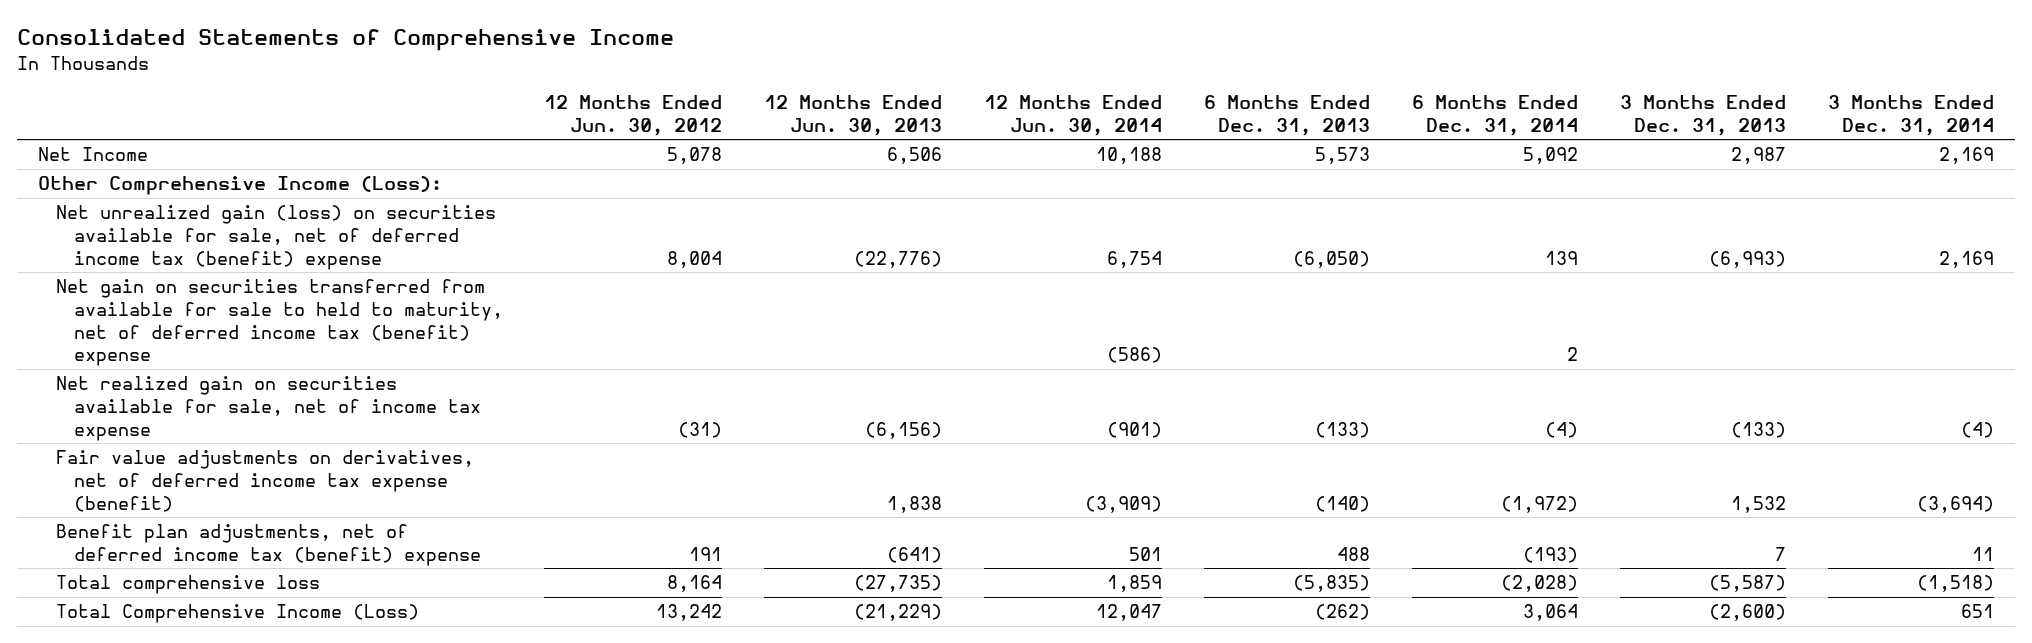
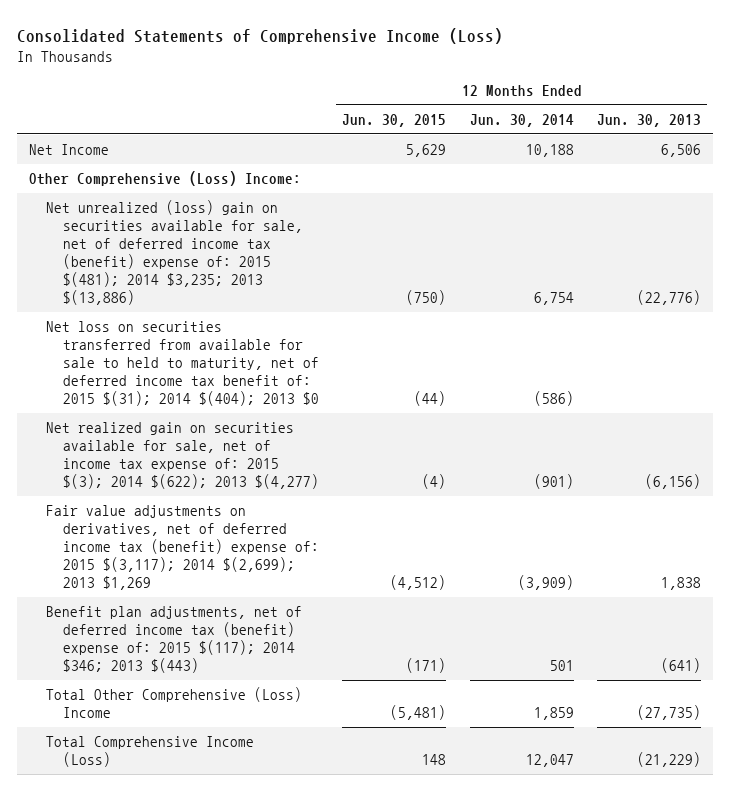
[17,29,675,52] Consolidated Statements of Comprehensive Income -> [17,27,504,44] Consolidated Statements of Comprehensive Income (Loss)
[544,95,723,136] 12 Months Ended Jun. 30, 2012 -> none
[1204,95,1371,136] 6 Months Ended Dec. 31, 2013 -> none
[1411,95,1578,136] 6 Months Ended Dec. 31, 2014 -> none
[1619,95,1786,136] 3 Months Ended Dec. 31, 2013 -> none
[1827,95,1994,136] 3 Months Ended Dec. 31, 2014 -> none
none -> [342,114,447,128] Jun. 30, 2015
[38,176,443,196] Other Comprehensive Income (Loss): -> [29,171,302,187] Other Comprehensive (Loss) Income:
[55,205,496,270] Net unrealized gain (loss) on securities available for sale, net of deferred income tax (benefit) expense -> [45,200,303,306] Net unrealized (loss) gain on securities available for sale, net of deferred income tax (benefit) expense of: 2015 $(481); 2014 $3,235; 2013 $(13,886)
[55,279,503,367] Net gain on securities transferred from available for sale to held to maturity, net of deferred income tax (benefit) expense -> [45,321,319,407] Net loss on securities transferred from available for sale to held to maturity, net of deferred income tax benefit of: 2015 $(31); 2014 $(404); 2013 $0
[55,376,481,441] Net realized gain on securities available for sale, net of income tax expense -> [45,422,319,490] Net realized gain on securities available for sale, net of income tax expense of: 2015 $(3); 2014 $(622); 2013 $(4,277)
[55,450,474,512] Fair value adjustments on derivatives, net of deferred income tax expense (benefit) -> [45,505,319,591] Fair value adjustments on derivatives, net of deferred income tax (benefit) expense of: 2015 $(3,117); 2014 $(2,699); 2013 $1,269
[55,524,481,566] Benefit plan adjustments, net of deferred income tax (benefit) expense -> [45,606,302,674] Benefit plan adjustments, net of deferred income tax (benefit) expense of: 2015 $(117); 2014 $346; 2013 $(443)
[55,575,320,595] Total comprehensive loss -> [45,687,302,719] Total Other Comprehensive (Loss) Income

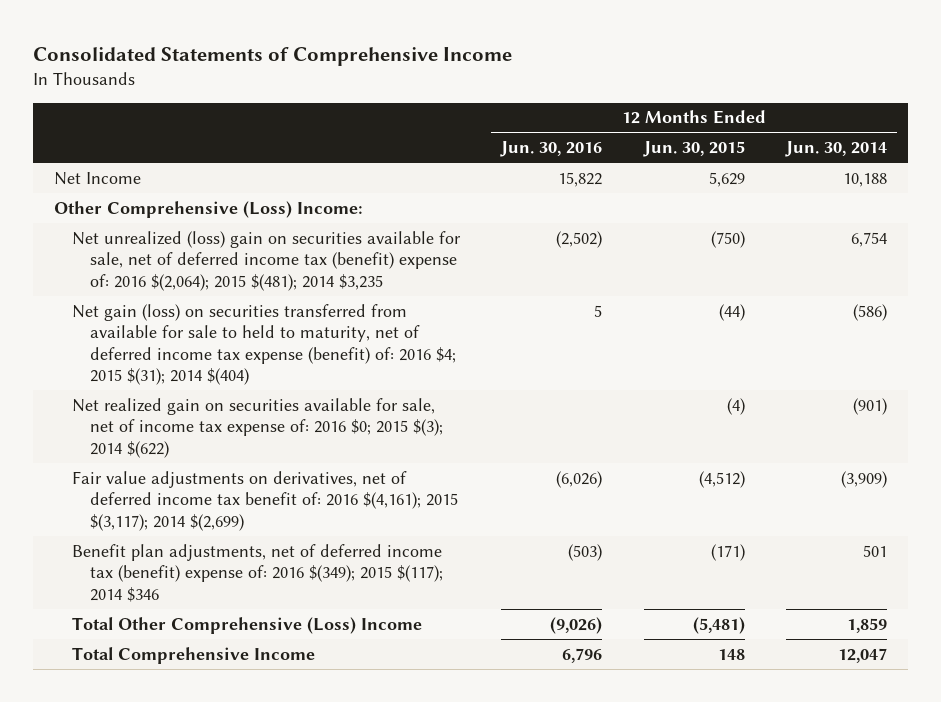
[17,27,504,44] Consolidated Statements of Comprehensive Income (Loss) -> [33,46,513,66] Consolidated Statements of Comprehensive Income
[597,114,702,128] Jun. 30, 2013 -> none
none -> [500,140,603,157] Jun. 30, 2016
[45,200,303,306] Net unrealized (loss) gain on securities available for sale, net of deferred income tax (benefit) expense of: 2015 $(481); 2014 $3,235; 2013 $(13,886) -> [71,230,461,291] Net unrealized (loss) gain on securities available for sale, net of deferred income tax (benefit) expense of: 2016 $(2,064); 2015 $(481); 2014 $3,235
[45,321,319,407] Net loss on securities transferred from available for sale to held to maturity, net of deferred income tax benefit of: 2015 $(31); 2014 $(404); 2013 $0 -> [71,303,456,386] Net gain (loss) on securities transferred from available for sale to held to maturity, net of deferred income tax expense (benefit) of: 2016 $4; 2015 $(31); 2014 $(404)
[45,422,319,490] Net realized gain on securities available for sale, net of income tax expense of: 2015 $(3); 2014 $(622); 2013 $(4,277) -> [71,397,443,458] Net realized gain on securities available for sale, net of income tax expense of: 2016 $0; 2015 $(3); 2014 $(622)
[45,505,319,591] Fair value adjustments on derivatives, net of deferred income tax (benefit) expense of: 2015 $(3,117); 2014 $(2,699); 2013 $1,269 -> [71,470,458,531] Fair value adjustments on derivatives, net of deferred income tax benefit of: 2016 $(4,161); 2015 $(3,117); 2014 $(2,699)
[45,606,302,674] Benefit plan adjustments, net of deferred income tax (benefit) expense of: 2015 $(117); 2014 $346; 2013 $(443) -> [71,543,443,602] Benefit plan adjustments, net of deferred income tax (benefit) expense of: 2016 $(349); 2015 $(117); 2014 $346
[45,736,254,768] Total Comprehensive Income (Loss) -> [71,646,315,664] Total Comprehensive Income

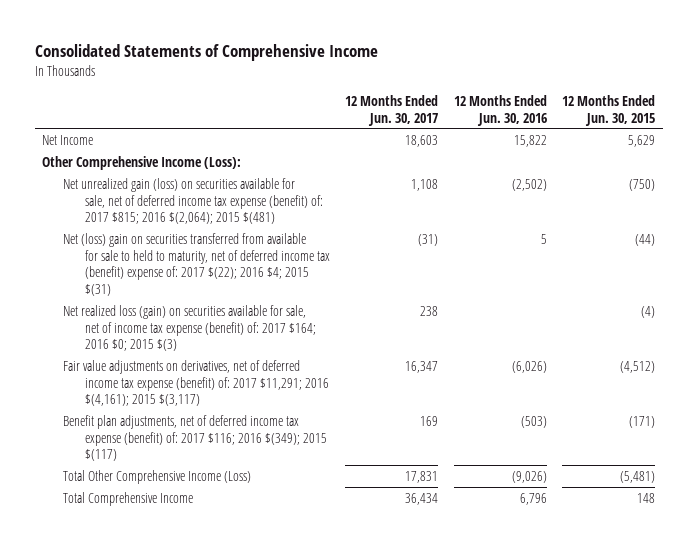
[784,140,887,157] Jun. 30, 2014 -> none
none -> [345,94,439,126] 12 Months Ended Jun. 30, 2017
[53,200,363,218] Other Comprehensive (Loss) Income: -> [42,155,242,170] Other Comprehensive Income (Loss):
[71,230,461,291] Net unrealized (loss) gain on securities available for sale, net of deferred income tax (benefit) expense of: 2016 $(2,064); 2015 $(481); 2014 $3,235 -> [63,177,323,225] Net unrealized gain (loss) on securities available for sale, net of deferred income tax expense (benefit) of: 2017 $815; 2016 $(2,064); 2015 $(481)
[71,303,456,386] Net gain (loss) on securities transferred from available for sale to held to maturity, net of deferred income tax expense (benefit) of: 2016 $4; 2015 $(31); 2014 $(404) -> [63,232,330,297] Net (loss) gain on securities transferred from available for sale to held to maturity, net of deferred income tax (benefit) expense of: 2017 $(22); 2016 $4; 2015 $(31)
[71,397,443,458] Net realized gain on securities available for sale, net of income tax expense of: 2016 $0; 2015 $(3); 2014 $(622) -> [63,304,316,352] Net realized loss (gain) on securities available for sale, net of income tax expense (benefit) of: 2017 $164; 2016 $0; 2015 $(3)
[71,470,458,531] Fair value adjustments on derivatives, net of deferred income tax benefit of: 2016 $(4,161); 2015 $(3,117); 2014 $(2,699) -> [63,359,329,407] Fair value adjustments on derivatives, net of deferred income tax expense (benefit) of: 2017 $11,291; 2016 $(4,161); 2015 $(3,117)
[71,543,443,602] Benefit plan adjustments, net of deferred income tax (benefit) expense of: 2016 $(349); 2015 $(117); 2014 $346 -> [63,414,327,462] Benefit plan adjustments, net of deferred income tax expense (benefit) of: 2017 $116; 2016 $(349); 2015 $(117)
[71,616,422,634] Total Other Comprehensive (Loss) Income -> [63,469,252,484] Total Other Comprehensive Income (Loss)

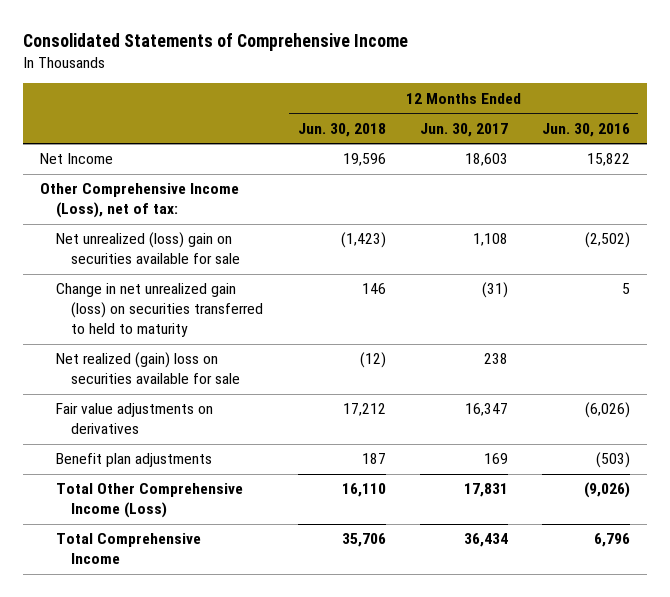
[562,94,656,126] 12 Months Ended Jun. 30, 2015 -> none
none -> [297,122,386,137] Jun. 30, 2018
[42,155,242,170] Other Comprehensive Income (Loss): -> [40,183,240,219] Other Comprehensive Income (Loss), net of tax:
[63,177,323,225] Net unrealized gain (loss) on securities available for sale, net of deferred income tax expense (benefit) of: 2017 $815; 2016 $(2,064); 2015 $(481) -> [55,232,241,265] Net unrealized (loss) gain on securities available for sale
[63,232,330,297] Net (loss) gain on securities transferred from available for sale to held to maturity, net of deferred income tax (benefit) expense of: 2017 $(22); 2016 $4; 2015 $(31) -> [55,283,264,338] Change in net unrealized gain (loss) on securities transferred to held to maturity
[63,304,316,352] Net realized loss (gain) on securities available for sale, net of income tax expense (benefit) of: 2017 $164; 2016 $0; 2015 $(3) -> [55,352,241,385] Net realized (gain) loss on securities available for sale
[63,359,329,407] Fair value adjustments on derivatives, net of deferred income tax expense (benefit) of: 2017 $11,291; 2016 $(4,161); 2015 $(3,117) -> [55,403,213,435] Fair value adjustments on derivatives
[63,414,327,462] Benefit plan adjustments, net of deferred income tax expense (benefit) of: 2017 $116; 2016 $(349); 2015 $(117) -> [55,453,212,468] Benefit plan adjustments

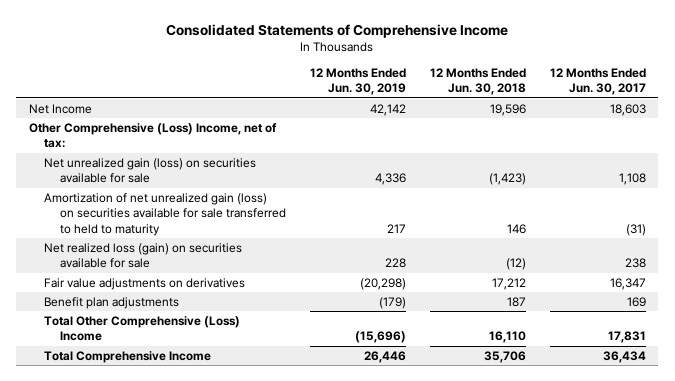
[541,122,630,137] Jun. 30, 2016 -> none
none -> [310,68,407,96] 12 Months Ended Jun. 30, 2019
[40,183,240,219] Other Comprehensive Income (Loss), net of tax: -> [28,122,277,149] Other Comprehensive (Loss) Income, net of tax:
[55,232,241,265] Net unrealized (loss) gain on securities available for sale -> [44,157,257,184] Net unrealized gain (loss) on securities available for sale
[55,283,264,338] Change in net unrealized gain (loss) on securities transferred to held to maturity -> [44,192,287,236] Amortization of net unrealized gain (loss) on securities available for sale transferred to held to maturity
[55,352,241,385] Net realized (gain) loss on securities available for sale -> [44,242,243,269] Net realized loss (gain) on securities available for sale
[55,483,243,519] Total Other Comprehensive Income (Loss) -> [44,315,241,342] Total Other Comprehensive (Loss) Income

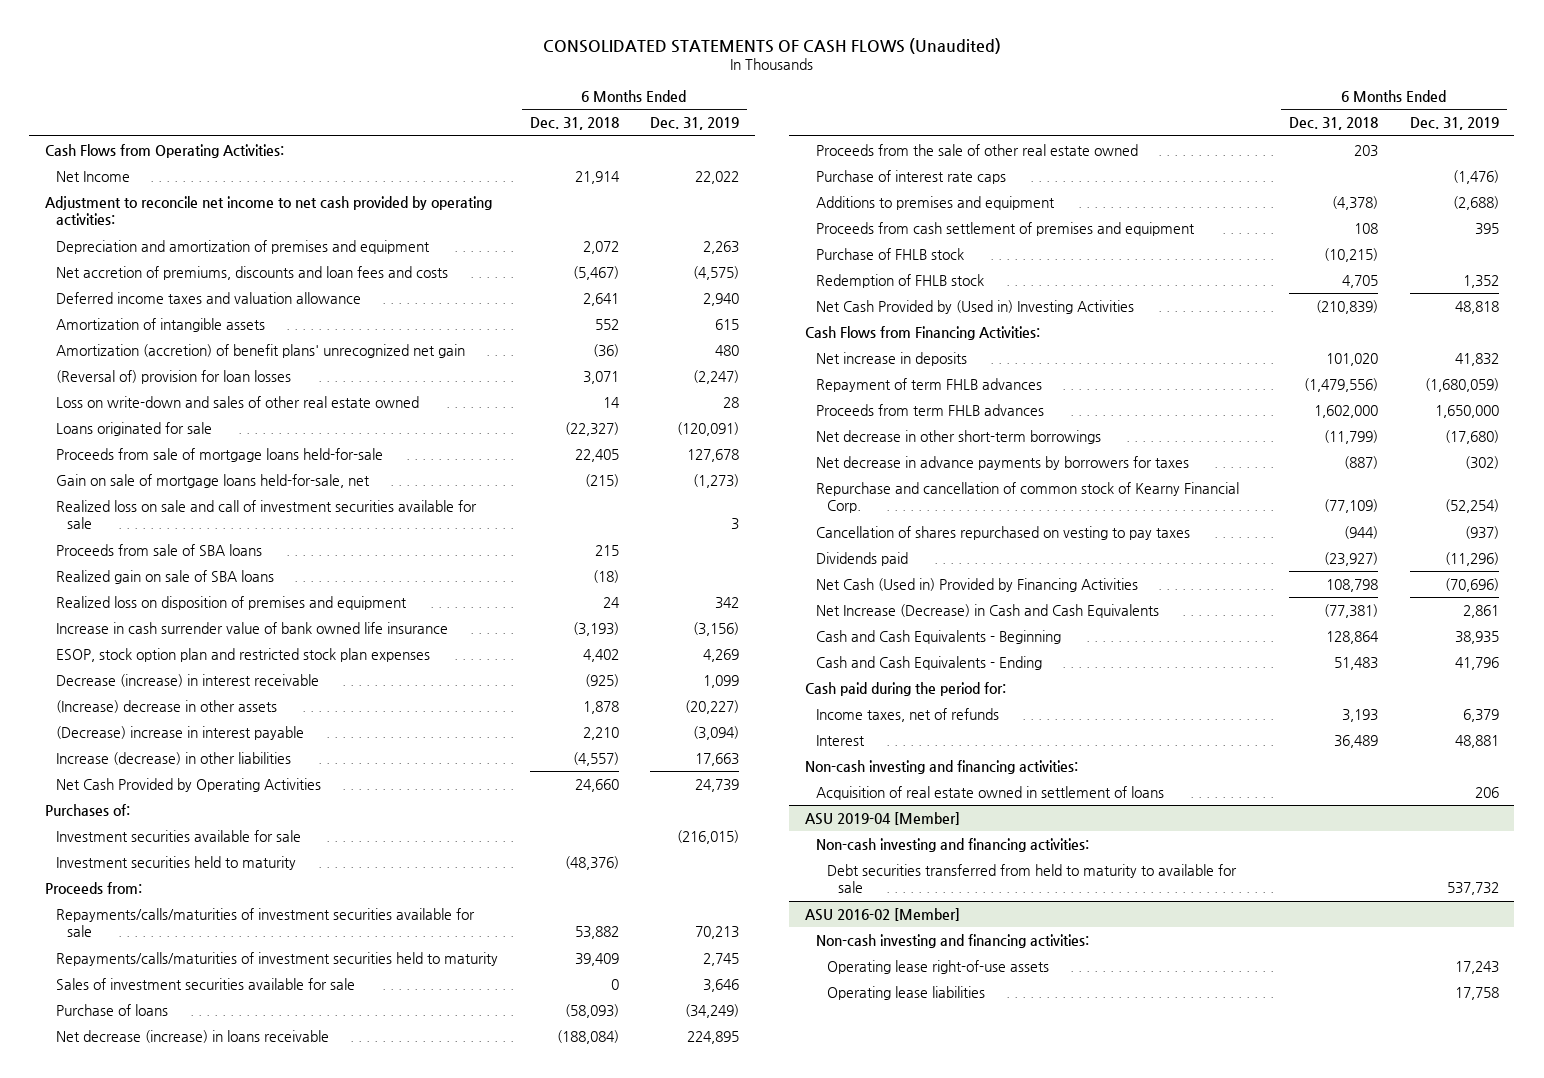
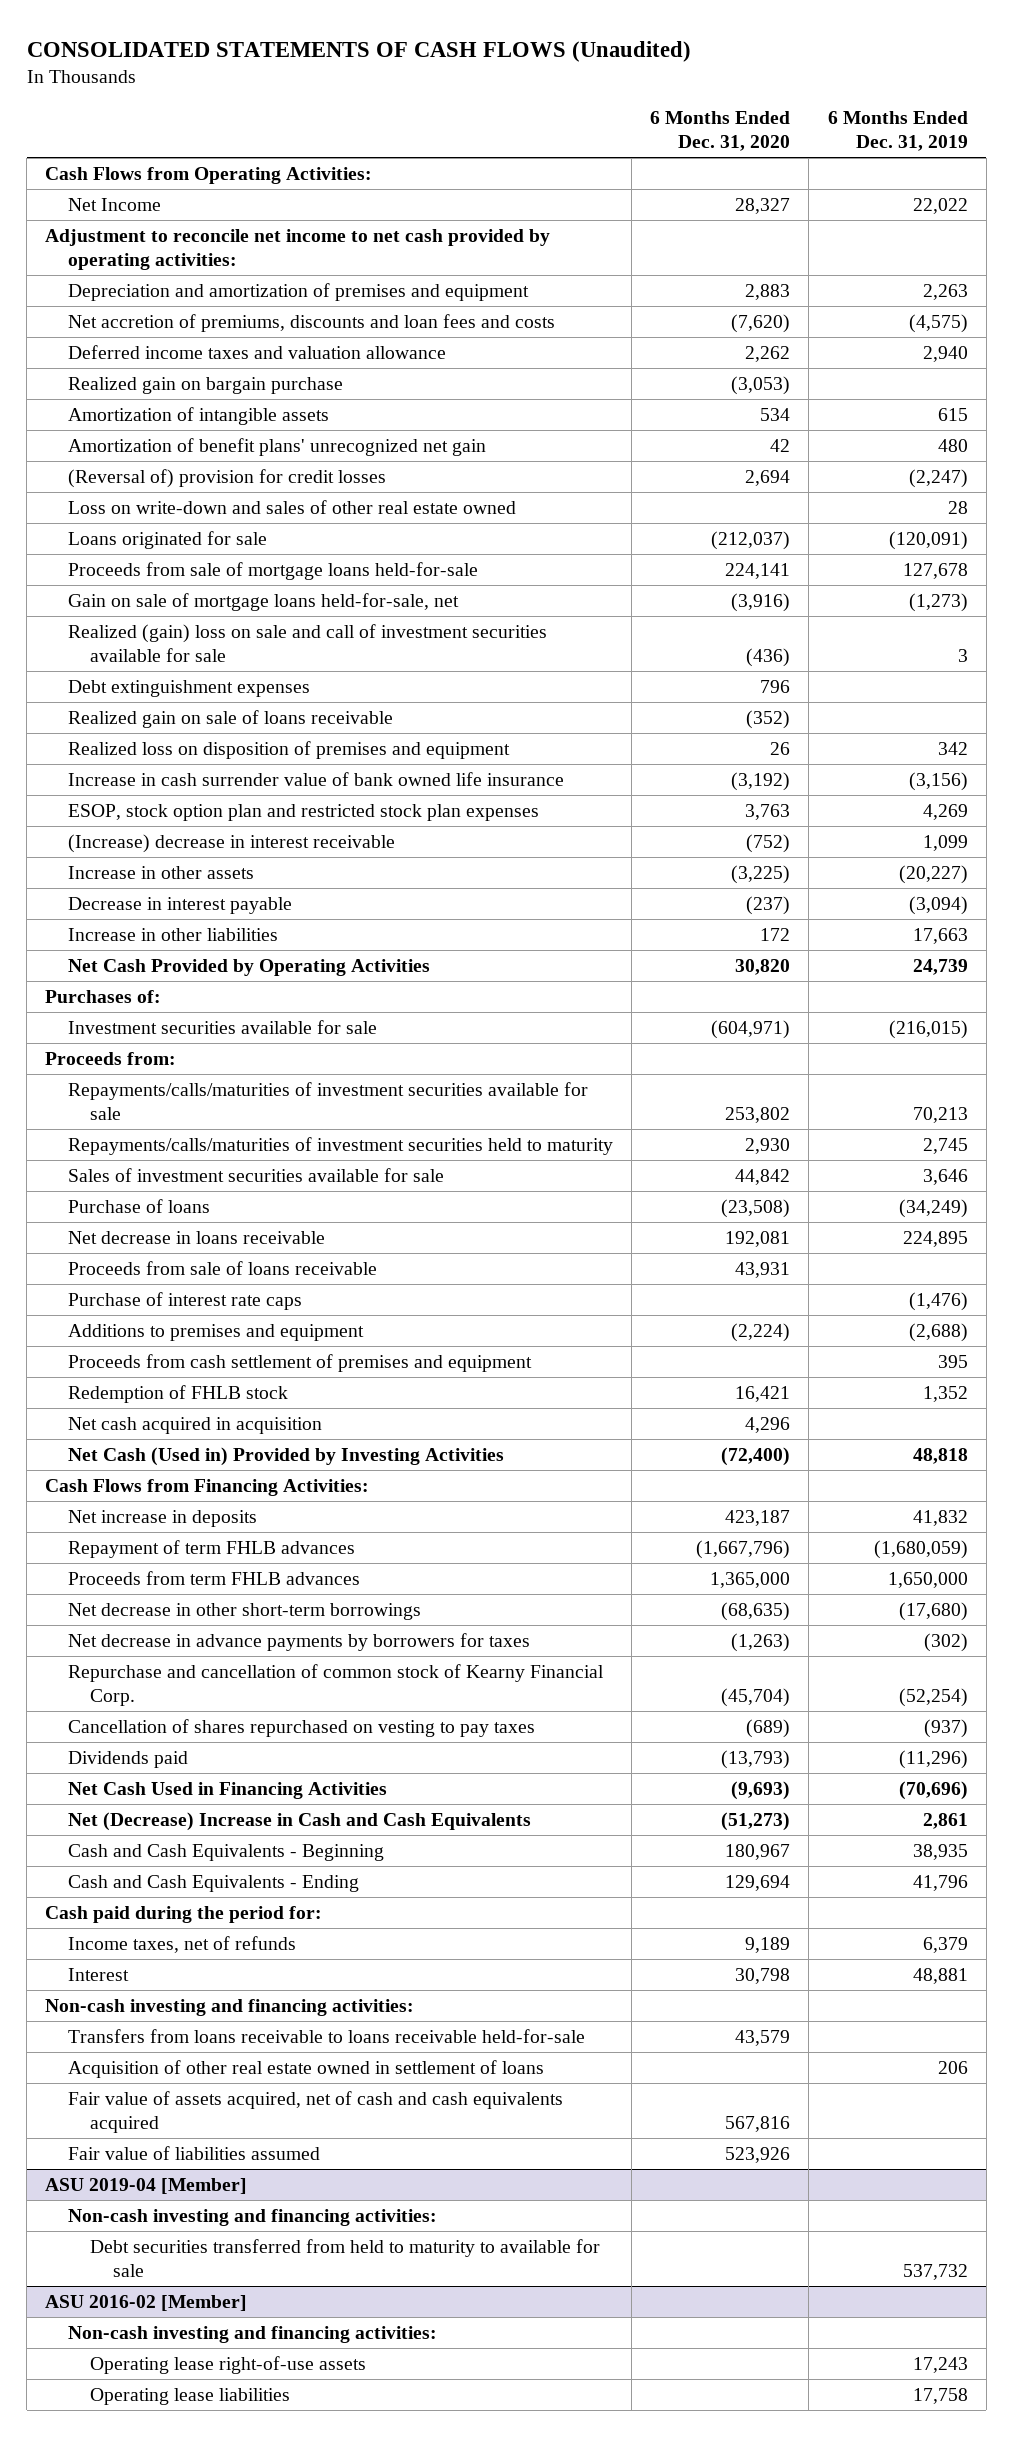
[529,117,619,131] Dec. 31, 2018 -> none
none -> [650,111,791,152] 6 Months Ended Dec. 31, 2020
none -> [67,376,343,394] Realized gain on bargain purchase
[56,343,466,358] Amortization (accretion) of benefit plans' unrecognized net gain -> [67,437,486,456] Amortization of benefit plans' unrecognized net gain
[56,369,292,384] (Reversal of) provision for loan losses -> [67,468,386,488] (Reversal of) provision for credit losses
[56,543,263,556] Proceeds from sale of SBA loans -> none
[56,499,478,530] Realized loss on sale and call of investment securities available for sale -> [67,623,547,662] Realized (gain) loss on sale and call of investment securities available for sale
none -> [67,679,310,697] Debt extinguishment expenses
[56,569,275,584] Realized gain on sale of SBA loans -> [67,709,393,728] Realized gain on sale of loans receivable
[56,673,320,687] Decrease (increase) in interest receivable -> [67,833,395,853] (Increase) decrease in interest receivable
[56,699,278,713] (Increase) decrease in other assets -> [67,865,254,879] Increase in other assets
[56,725,305,740] (Decrease) increase in interest payable -> [67,896,292,914] Decrease in interest payable
[56,751,292,765] Increase (decrease) in other liabilities -> [67,927,278,941] Increase in other liabilities
[56,855,297,870] Investment securities held to maturity -> none
[815,143,1138,156] Proceeds from the sale of other real estate owned -> none
[56,1029,330,1043] Net decrease (increase) in loans receivable -> [67,1230,325,1244] Net decrease in loans receivable
none -> [67,1260,377,1275] Proceeds from sale of loans receivable
[815,247,964,260] Purchase of FHLB stock -> none
none -> [67,1416,322,1434] Net cash acquired in acquisition
[815,299,1134,314] Net Cash Provided by (Used in) Investing Activities -> [67,1446,504,1466] Net Cash (Used in) Provided by Investing Activities
[815,577,1138,592] Net Cash (Used in) Provided by Financing Activities -> [67,1781,387,1799] Net Cash Used in Financing Activities
[815,603,1159,618] Net Increase (Decrease) in Cash and Cash Equivalents -> [67,1811,531,1831] Net (Decrease) Increase in Cash and Cash Equivalents
none -> [67,2028,585,2043] Transfers from loans receivable to loans receivable held-for-sale
[815,785,1164,800] Acquisition of real estate owned in settlement of loans -> [67,2059,544,2078] Acquisition of other real estate owned in settlement of loans
none -> [67,2090,563,2133] Fair value of assets acquired, net of cash and cash equivalents acquired
none -> [67,2145,320,2160] Fair value of liabilities assumed

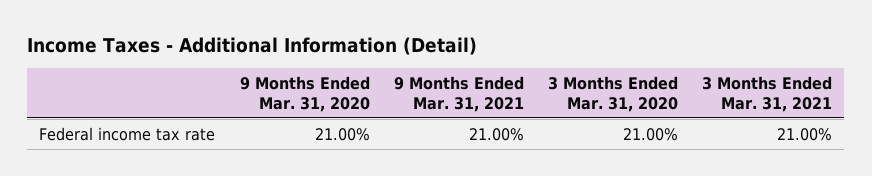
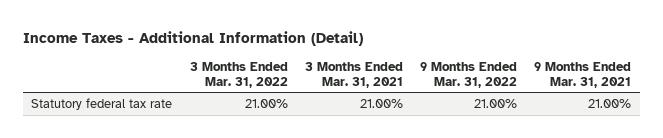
[239,75,370,112] 9 Months Ended Mar. 31, 2020 -> none
[548,75,679,112] 3 Months Ended Mar. 31, 2020 -> none
none -> [189,61,288,88] 3 Months Ended Mar. 31, 2022
none -> [420,61,518,88] 9 Months Ended Mar. 31, 2022
[39,126,216,141] Federal income tax rate -> [31,98,173,111] Statutory federal tax rate

